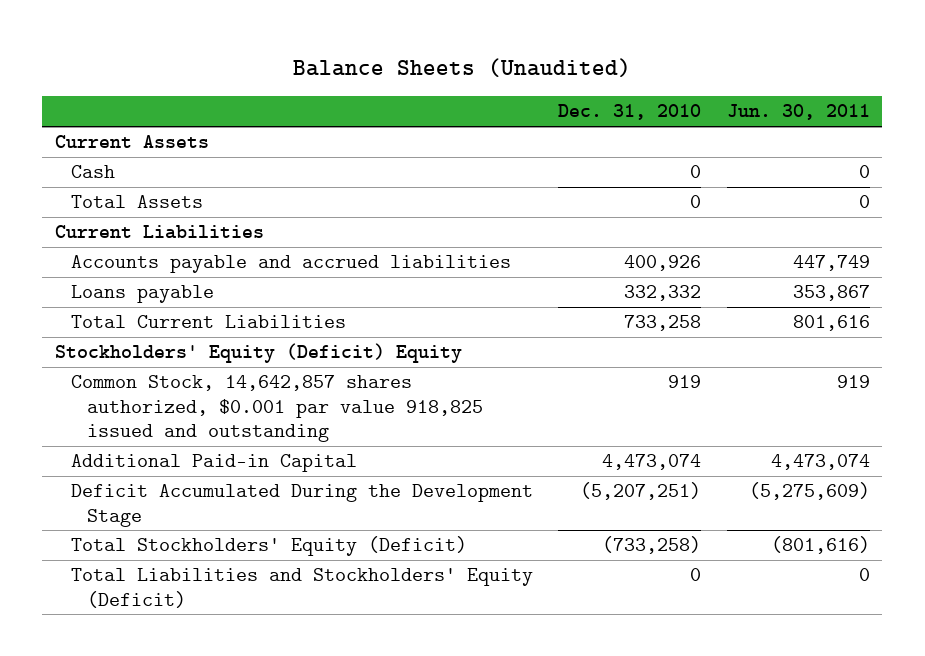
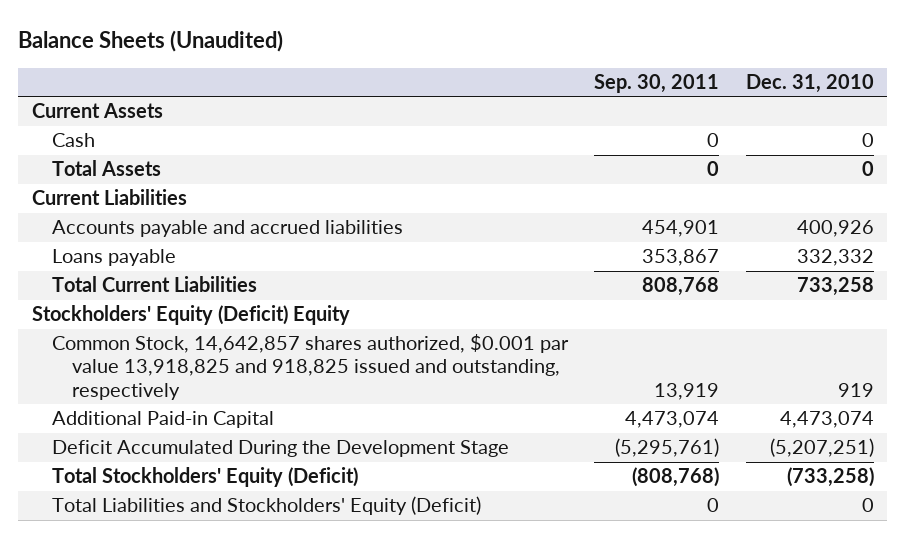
[726,104,870,121] Jun. 30, 2011 -> none
none -> [594,73,720,93] Sep. 30, 2011
[70,375,483,443] Common Stock, 14,642,857 shares authorized, $0.001 par value 918,825 issued and outstanding -> [51,334,569,400] Common Stock, 14,642,857 shares authorized, $0.001 par value 13,918,825 and 918,825 issued and outstanding, respectively

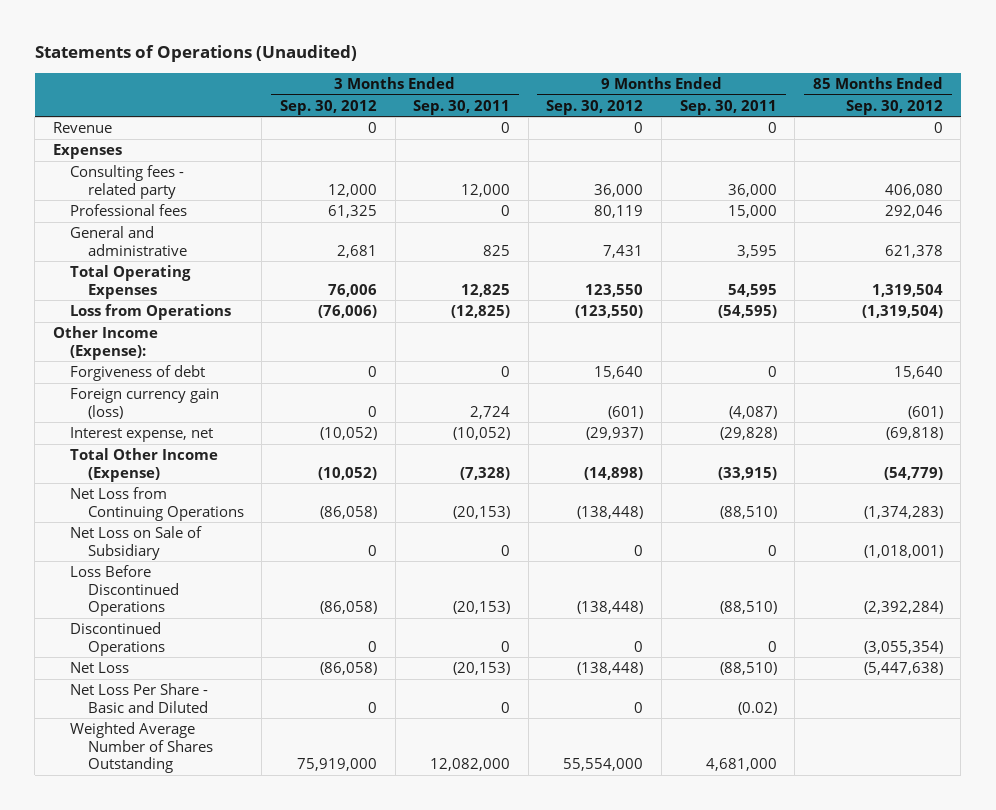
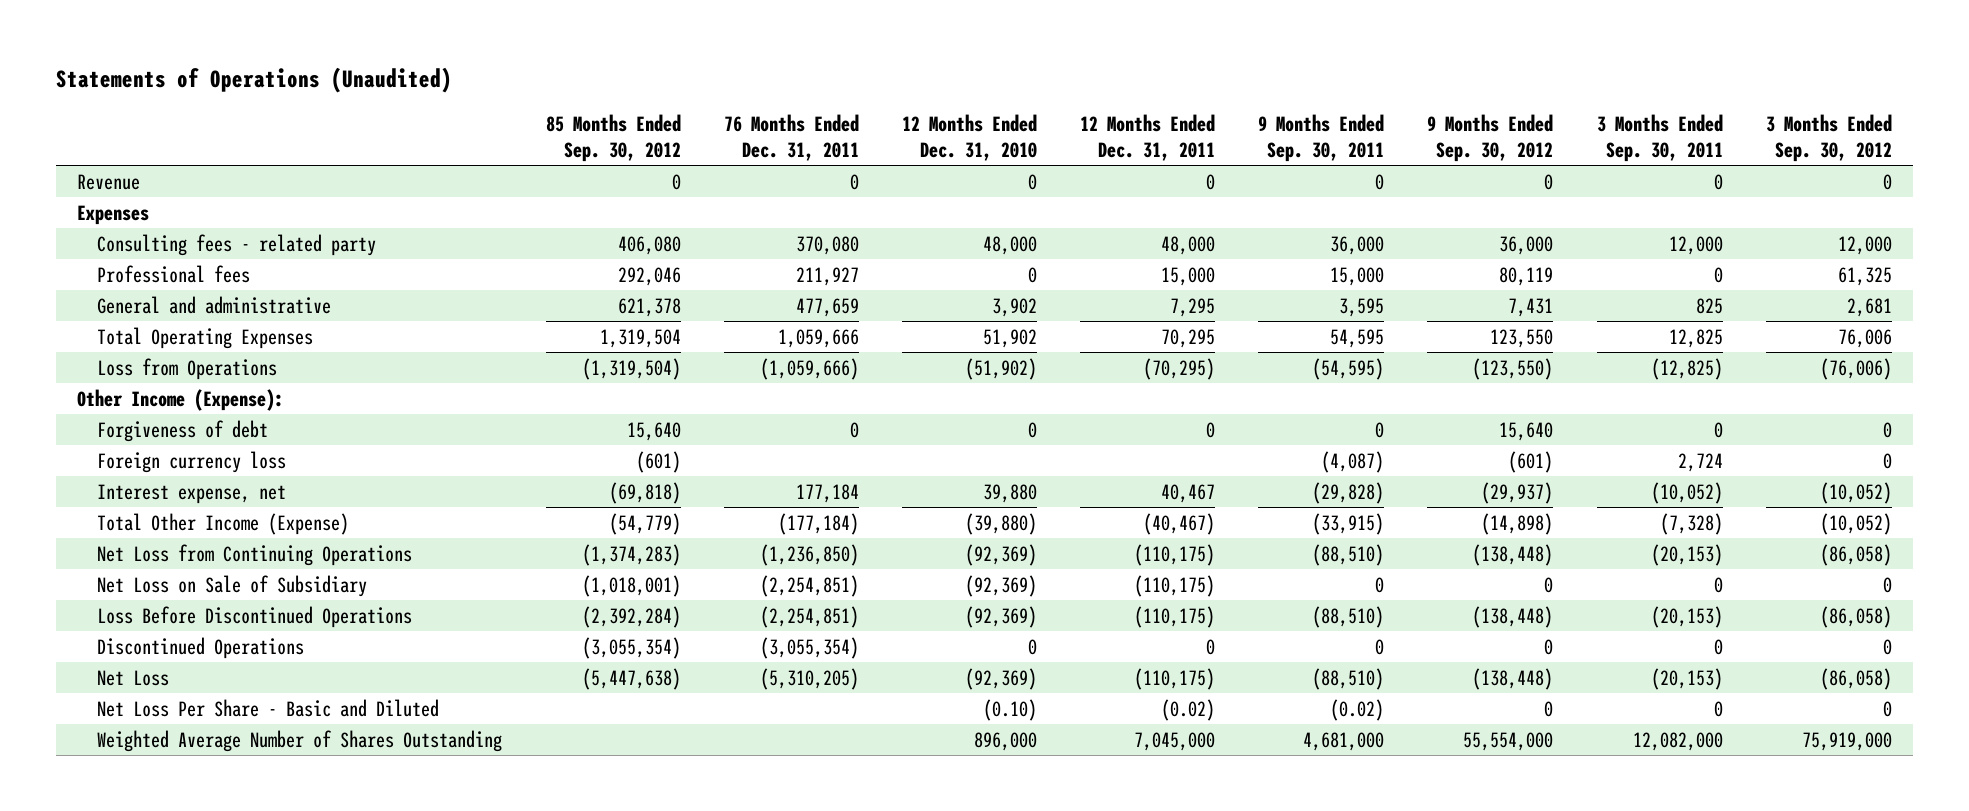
none -> [723,113,859,162] 76 Months Ended Dec. 31, 2011
none -> [901,113,1037,162] 12 Months Ended Dec. 31, 2010
none -> [1080,113,1216,162] 12 Months Ended Dec. 31, 2011
[70,388,220,419] Foreign currency gain (loss) -> [97,450,287,473] Foreign currency loss

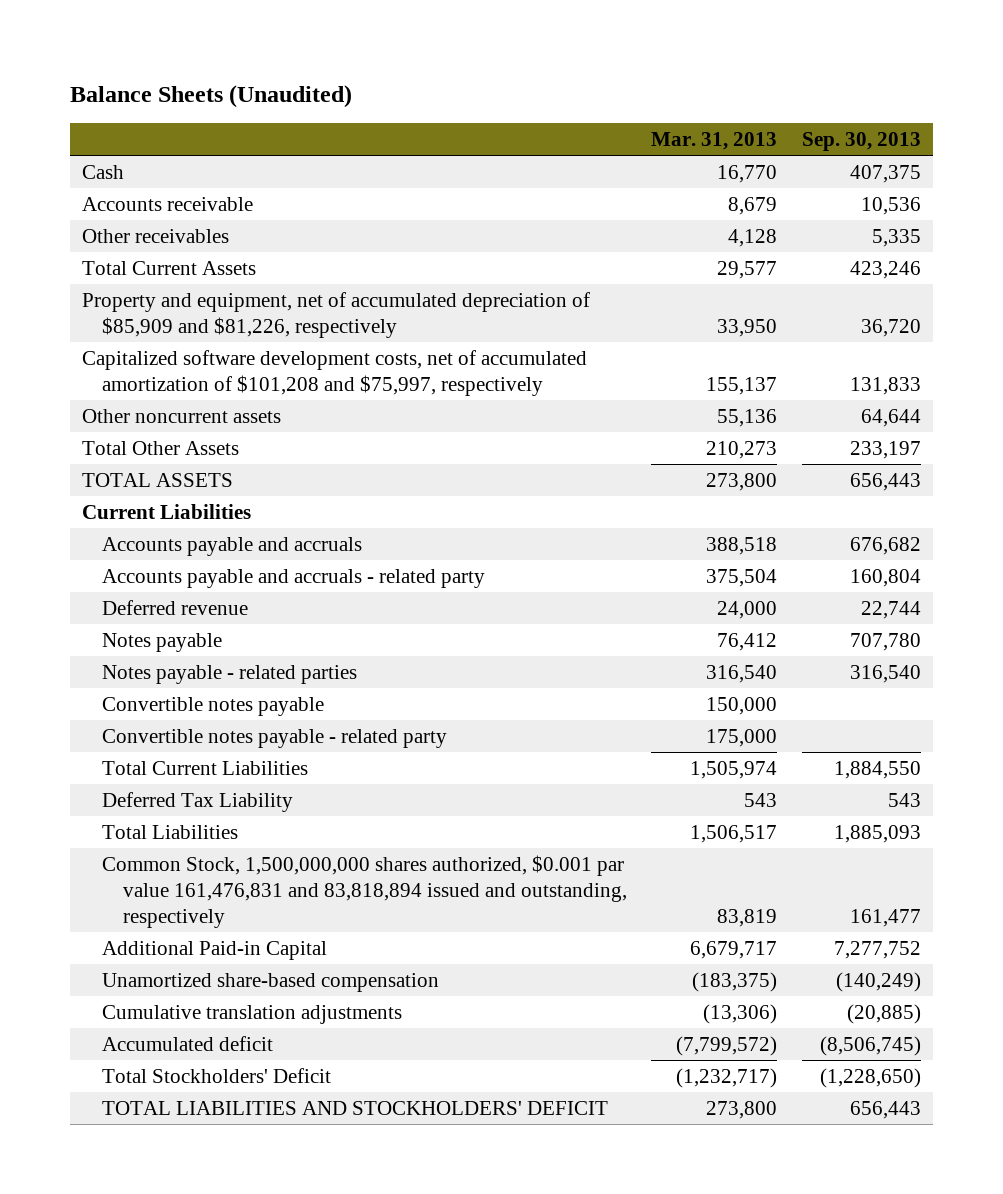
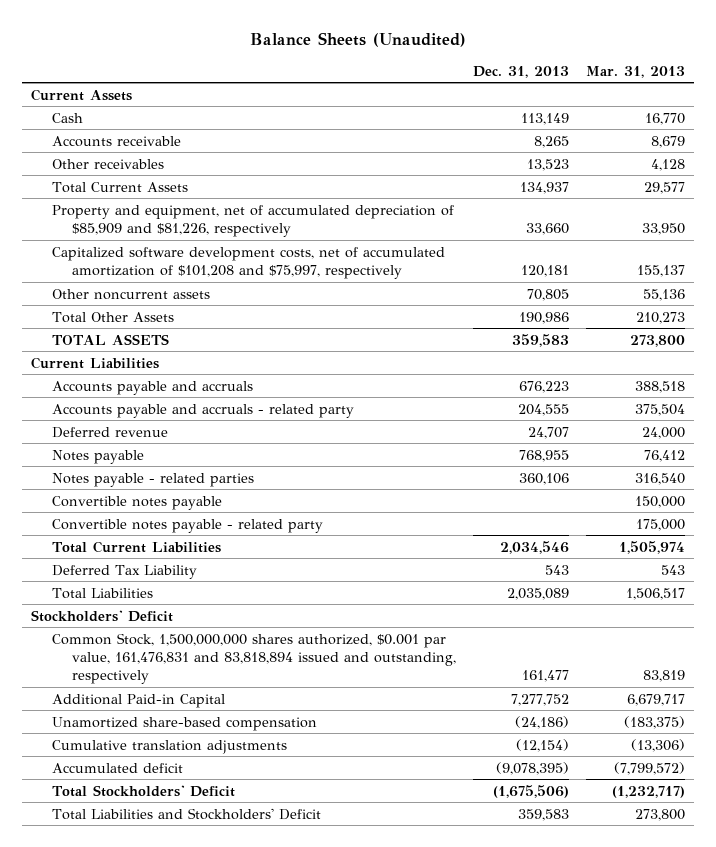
[801,132,921,152] Sep. 30, 2013 -> none
none -> [473,65,570,78] Dec. 31, 2013
none -> [31,88,133,101] Current Assets
none -> [31,609,174,622] Stockholders' Deficit
[102,854,627,928] Common Stock, 1,500,000,000 shares authorized, $0.001 par value 161,476,831 and 83,818,894 issued and outstanding, respectively -> [51,632,457,685] Common Stock, 1,500,000,000 shares authorized, $0.001 par value, 161,476,831 and 83,818,894 issued and outstanding, respectively
[102,1100,609,1115] TOTAL LIABILITIES AND STOCKHOLDERS' DEFICIT -> [51,807,321,820] Total Liabilities and Stockholders' Deficit

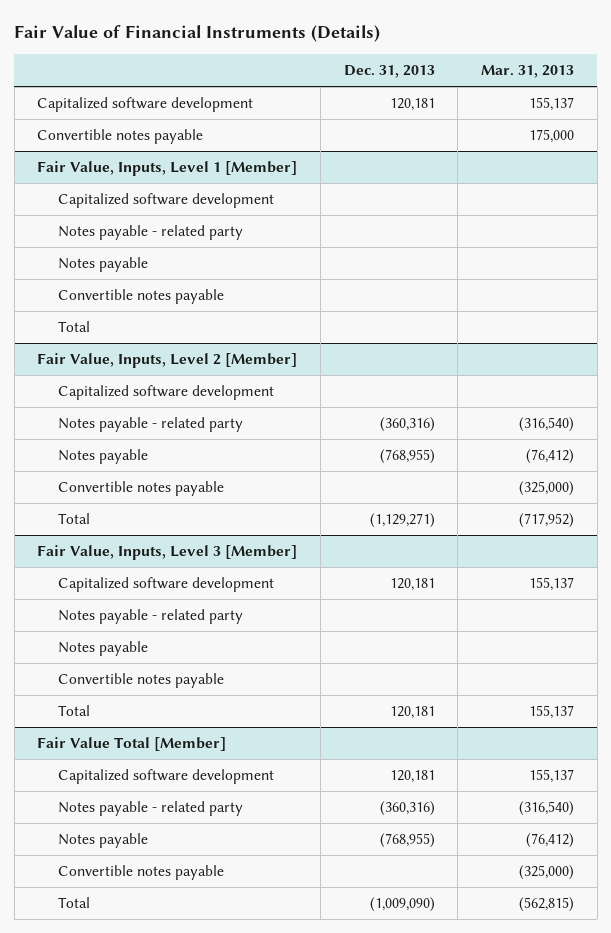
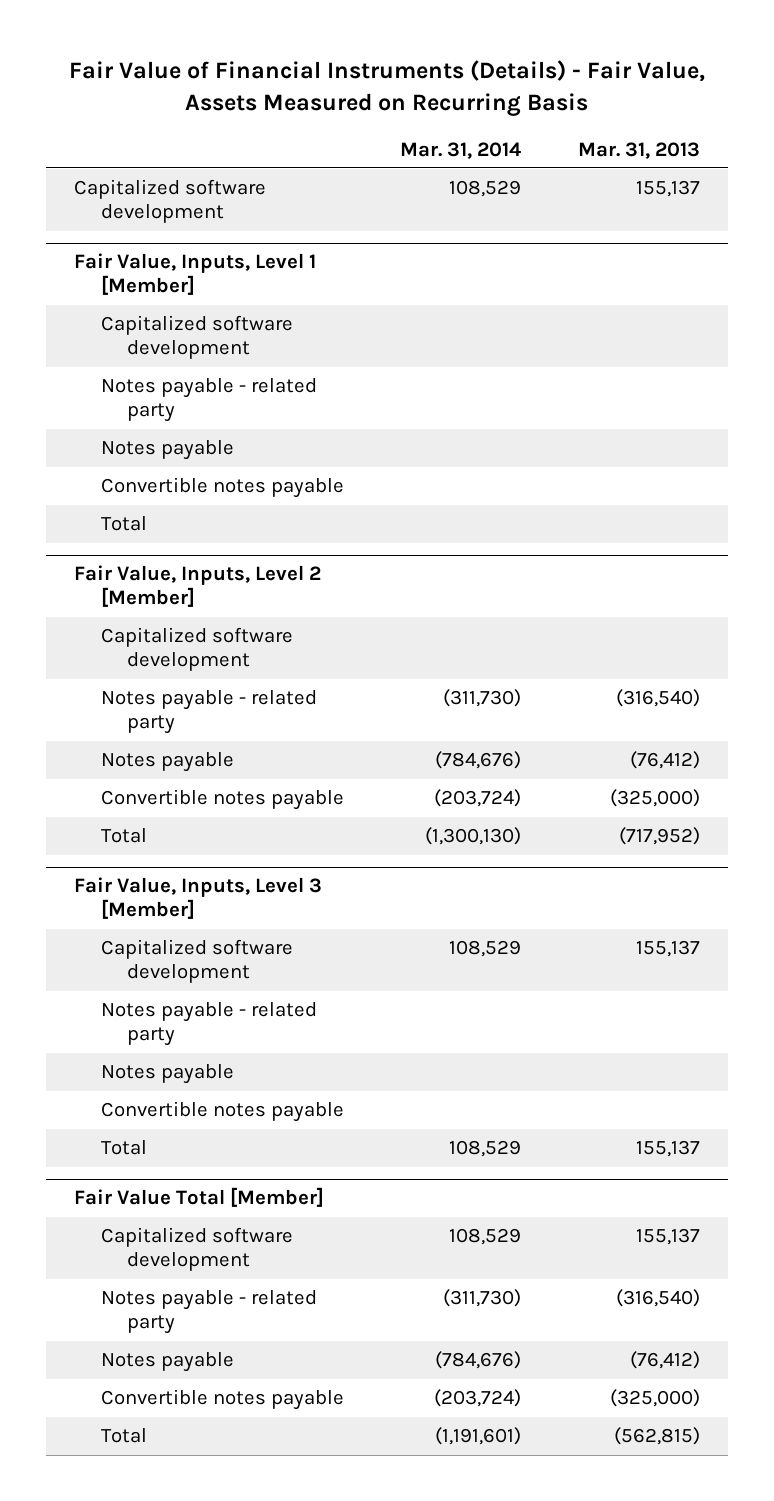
[14,25,381,43] Fair Value of Financial Instruments (Details) -> [68,59,705,116] Fair Value of Financial Instruments (Details) - Fair Value, Assets Measured on Recurring Basis
[343,65,435,79] Dec. 31, 2013 -> none
none -> [400,141,522,159] Mar. 31, 2014
[37,129,204,145] Convertible notes payable -> none

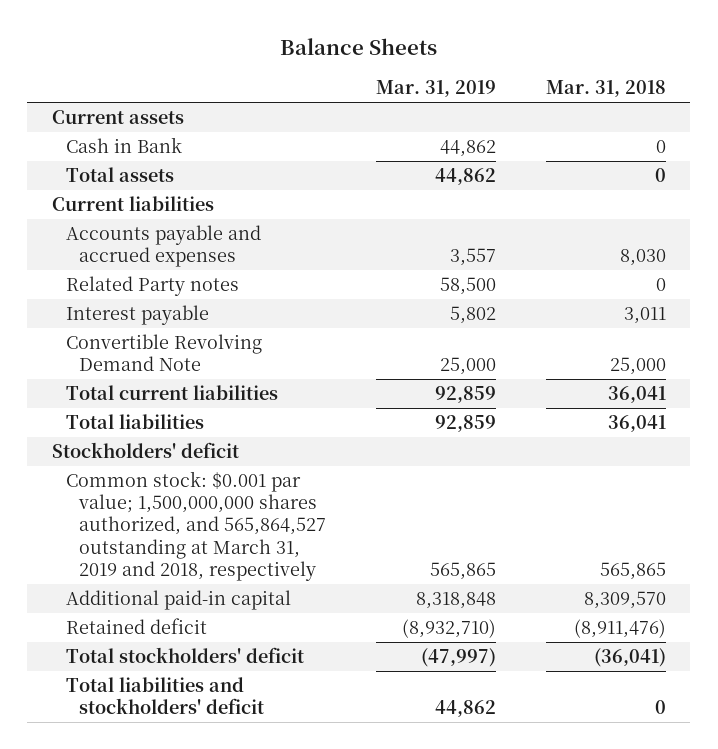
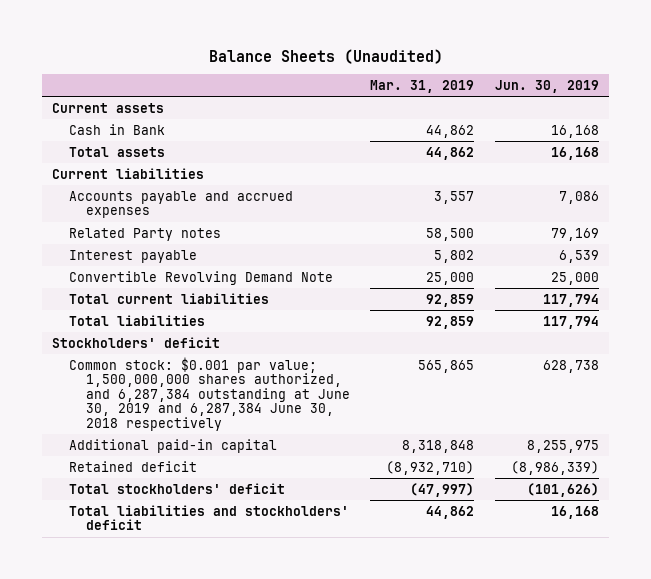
[279,37,437,55] Balance Sheets -> [208,48,443,64] Balance Sheets (Unaudited)
[545,80,666,98] Mar. 31, 2018 -> none
none -> [494,79,599,93] Jun. 30, 2019
[65,471,327,581] Common stock: $0.001 par value; 1,500,000,000 shares authorized, and 565,864,527 outstanding at March 31, 2019 and 2018, respectively -> [68,356,350,432] Common stock: $0.001 par value; 1,500,000,000 shares authorized, and 6,287,384 outstanding at June 30, 2019 and 6,287,384 June 30, 2018 respectively

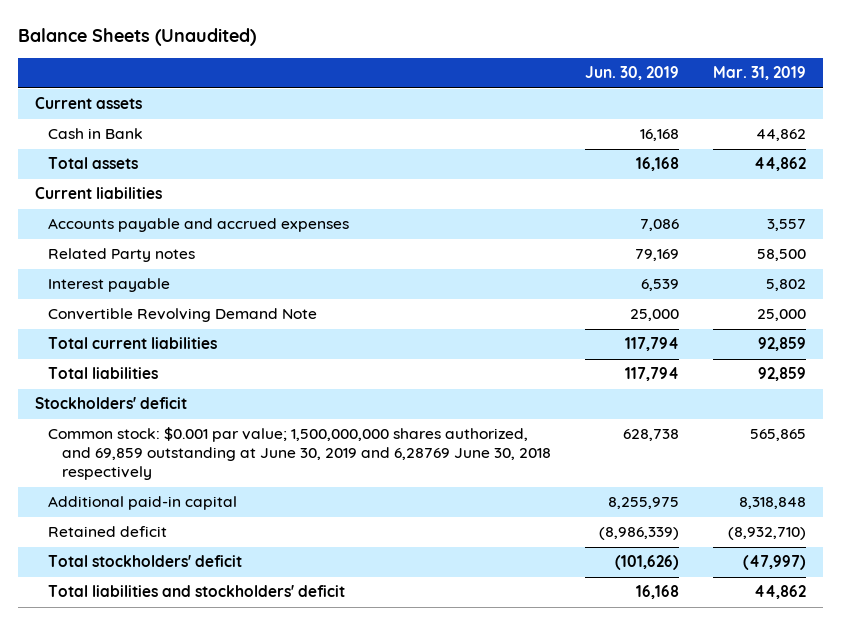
[68,356,350,432] Common stock: $0.001 par value; 1,500,000,000 shares authorized, and 6,287,384 outstanding at June 30, 2019 and 6,287,384 June 30, 2018 respectively -> [48,427,551,481] Common stock: $0.001 par value; 1,500,000,000 shares authorized, and 69,859 outstanding at June 30, 2019 and 6,28769 June 30, 2018 respectively

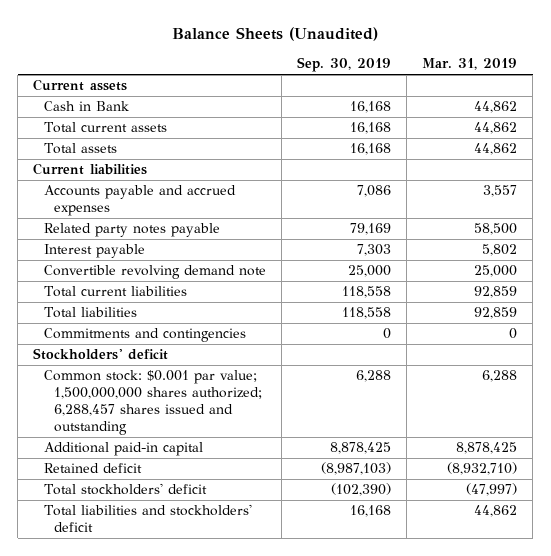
[584,66,679,81] Jun. 30, 2019 -> none
none -> [297,57,392,73] Sep. 30, 2019
none -> [43,122,167,134] Total current assets
[48,248,196,263] Related Party notes -> [43,223,220,238] Related party notes payable
[48,308,318,323] Convertible Revolving Demand Note -> [43,265,266,280] Convertible revolving demand note
none -> [43,328,246,343] Commitments and contingencies
[48,427,551,481] Common stock: $0.001 par value; 1,500,000,000 shares authorized, and 69,859 outstanding at June 30, 2019 and 6,28769 June 30, 2018 respectively -> [43,370,263,436] Common stock: $0.001 par value; 1,500,000,000 shares authorized; 6,288,457 shares issued and outstanding
[750,429,807,442] 565,865 -> [482,370,518,383] 6,288
[739,497,807,510] 8,318,848 -> [456,442,518,455] 8,878,425

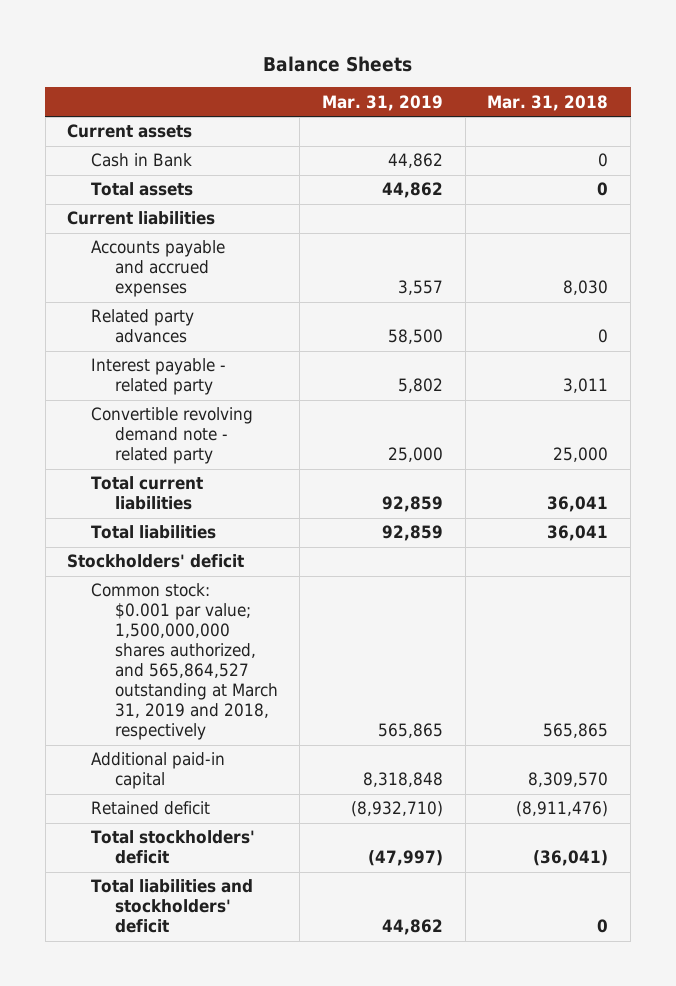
[172,27,379,42] Balance Sheets (Unaudited) -> [262,55,412,72] Balance Sheets
[297,57,392,73] Sep. 30, 2019 -> none
none -> [487,94,609,111] Mar. 31, 2018
[43,122,167,134] Total current assets -> none
[43,223,220,238] Related party notes payable -> [91,309,195,344] Related party advances
[43,244,145,259] Interest payable -> [91,358,227,396] Interest payable - related party
[43,265,266,280] Convertible revolving demand note -> [91,407,254,465] Convertible revolving demand note - related party
[43,328,246,343] Commitments and contingencies -> none
[43,370,263,436] Common stock: $0.001 par value; 1,500,000,000 shares authorized; 6,288,457 shares issued and outstanding -> [91,583,278,741] Common stock: $0.001 par value; 1,500,000,000 shares authorized, and 565,864,527 outstanding at March 31, 2019 and 2018, respectively
[482,370,518,383] 6,288 -> [378,723,444,739] 565,865
[456,442,518,455] 8,878,425 -> [363,772,444,788] 8,318,848

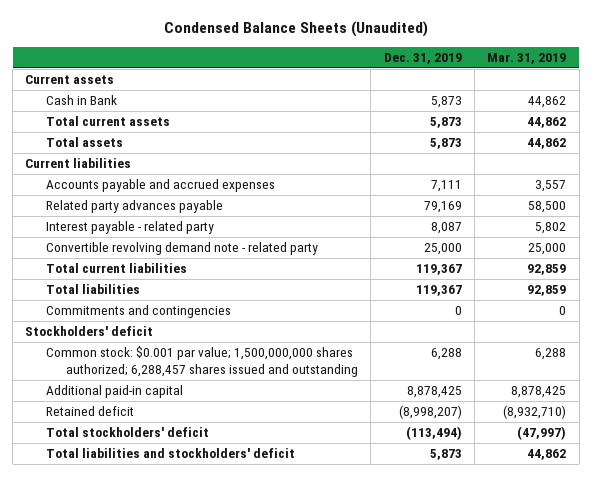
[262,55,412,72] Balance Sheets -> [163,21,428,38] Condensed Balance Sheets (Unaudited)
[487,94,609,111] Mar. 31, 2018 -> none
none -> [383,53,462,65] Dec. 31, 2019
none -> [45,116,170,127] Total current assets
[91,309,195,344] Related party advances -> [45,200,223,214] Related party advances payable
none -> [45,305,231,319] Commitments and contingencies
[91,583,278,741] Common stock: $0.001 par value; 1,500,000,000 shares authorized, and 565,864,527 outstanding at March 31, 2019 and 2018, respectively -> [45,346,358,378] Common stock: $0.001 par value; 1,500,000,000 shares authorized; 6,288,457 shares issued and outstanding
[378,723,444,739] 565,865 -> [535,348,567,361] 6,288
[363,772,444,788] 8,318,848 -> [511,386,567,399] 8,878,425

